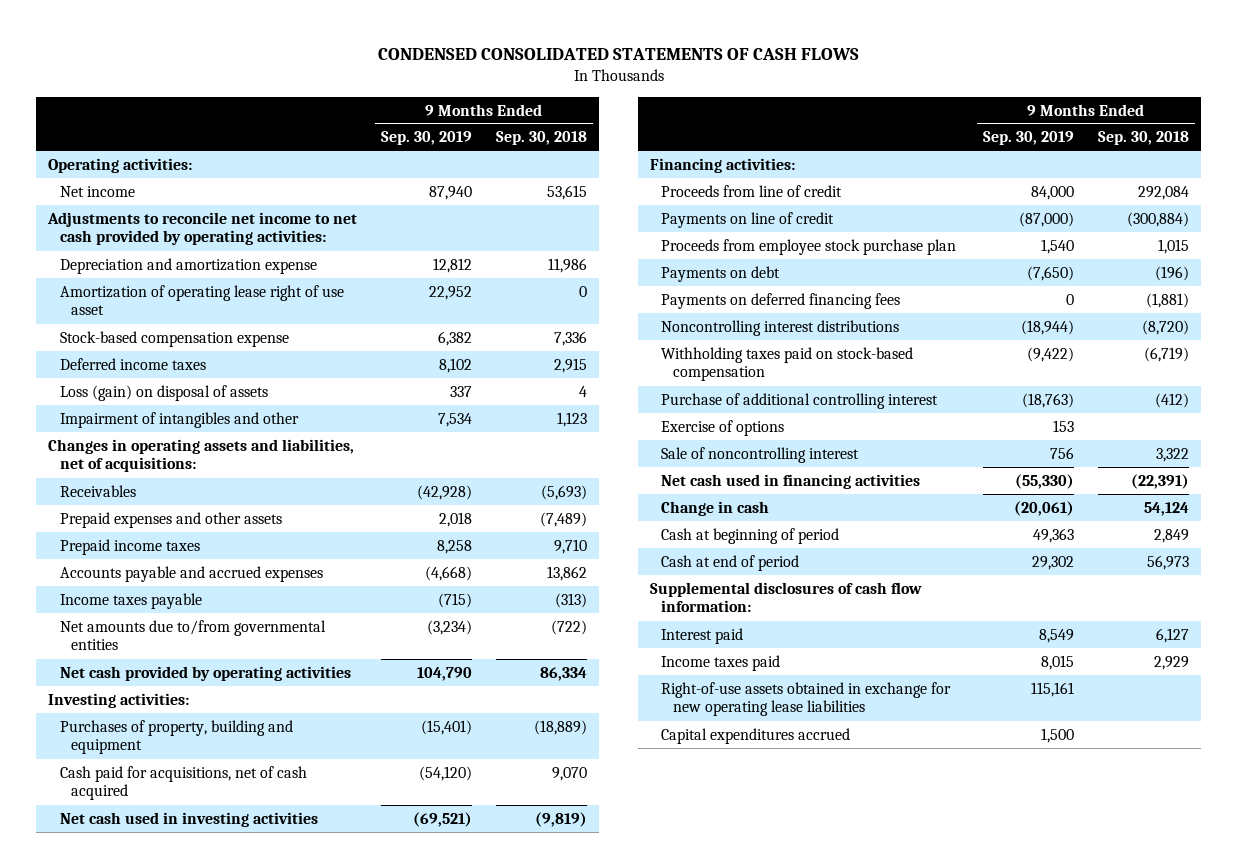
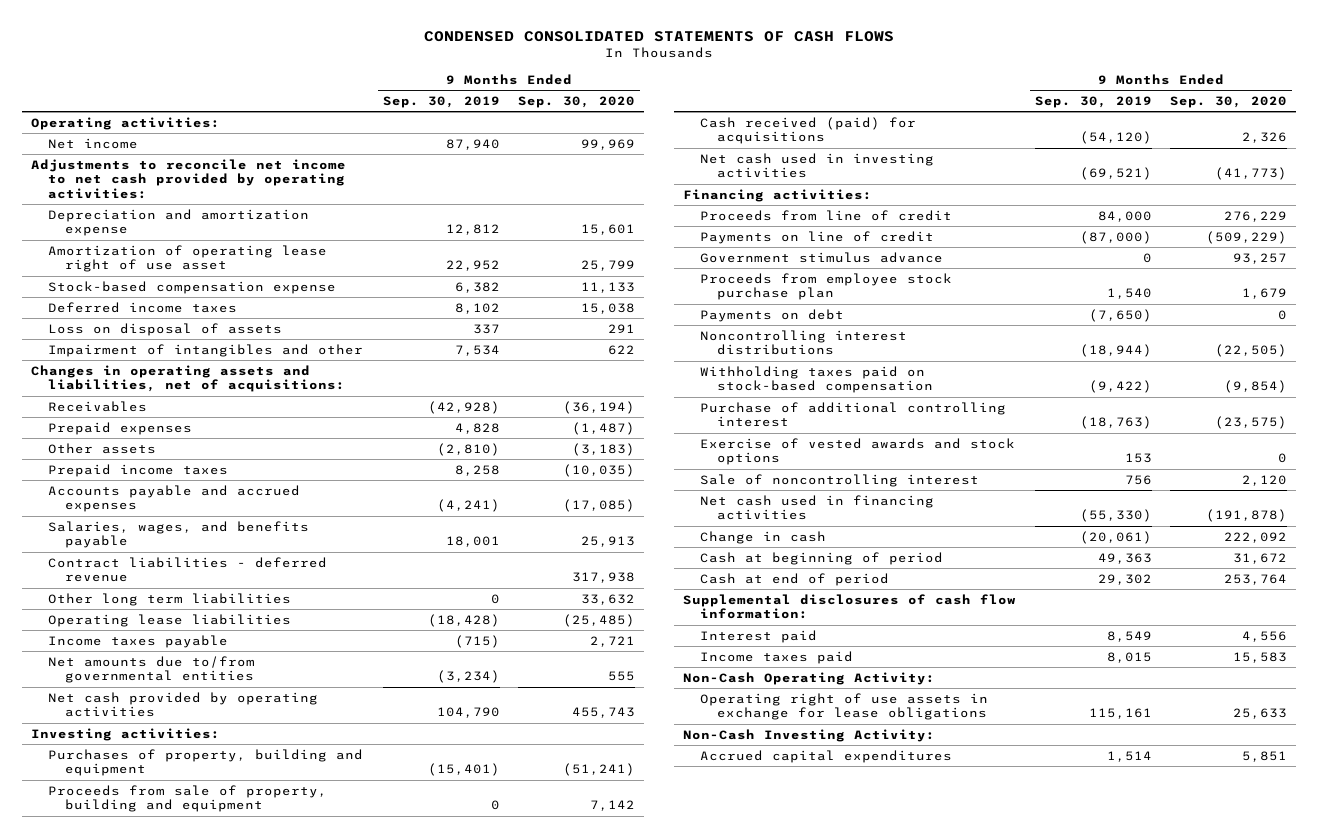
[496,131,588,146] Sep. 30, 2018 -> none
none -> [517,96,635,109] Sep. 30, 2020
[59,384,268,401] Loss (gain) on disposal of assets -> [48,322,283,336] Loss on disposal of assets
[59,511,282,528] Prepaid expenses and other assets -> [48,421,193,435] Prepaid expenses
[439,511,473,527] 2,018 -> [454,422,500,434] 4,828
none -> [48,442,157,454] Other assets
[425,565,473,581] (4,668) -> [436,499,500,513] (4,241)
none -> [48,520,310,549] Salaries, wages, and benefits payable
none -> [48,556,328,583] Contract liabilities - deferred revenue
none -> [48,592,292,606] Other long term liabilities
none -> [48,613,292,627] Operating lease liabilities
none -> [48,784,328,813] Proceeds from sale of property, building and equipment
[59,765,307,801] Cash paid for acquisitions, net of cash acquired -> [700,116,917,145] Cash received (paid) for acquisitions
none -> [700,251,944,263] Government stimulus advance
[661,292,901,309] Payments on deferred financing fees -> none
[661,419,785,436] Exercise of options -> [700,437,1016,466] Exercise of vested awards and stock options
none -> [683,671,936,685] Non-Cash Operating Activity:
[661,681,952,717] Right-of-use assets obtained in exchange for new operating lease liabilities -> [700,692,989,721] Operating right of use assets in exchange for lease obligations
none -> [683,728,936,742] Non-Cash Investing Activity:
[661,727,851,744] Capital expenditures accrued -> [700,749,953,763] Accrued capital expenditures
[1040,727,1074,743] 1,500 -> [1106,750,1152,762] 1,514

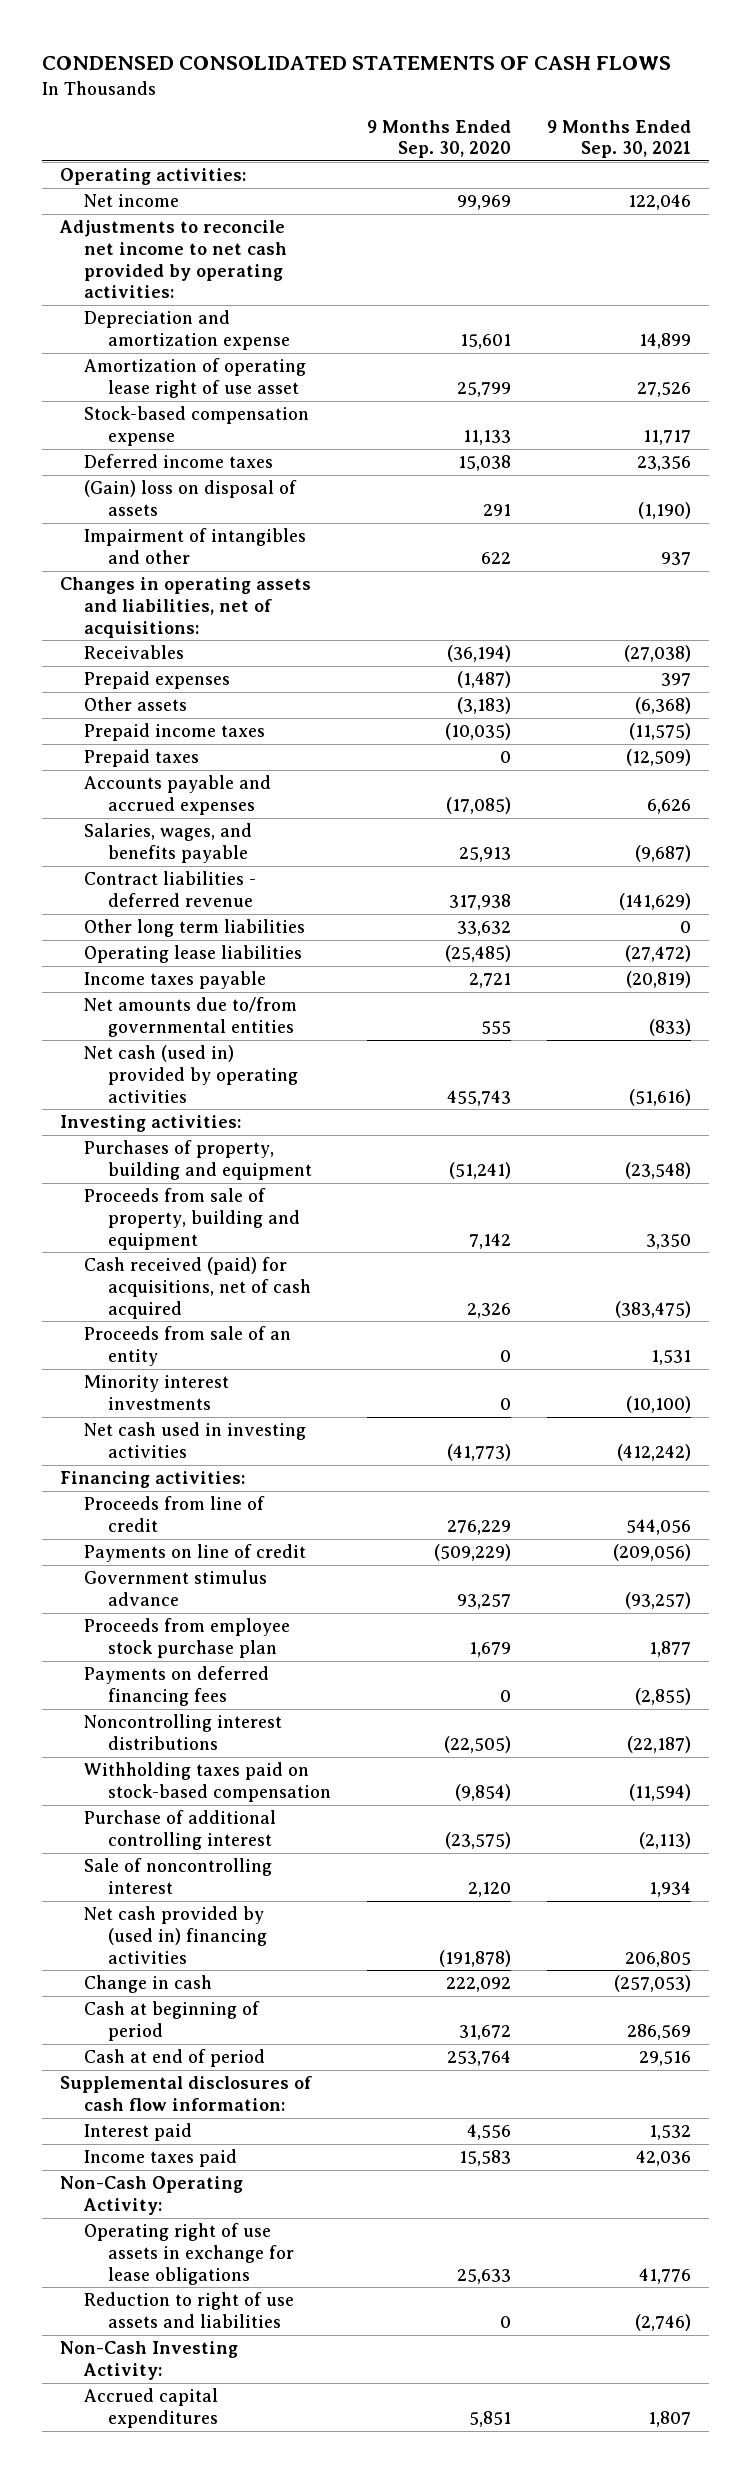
[382,96,500,109] Sep. 30, 2019 -> none
none -> [547,119,692,159] 9 Months Ended Sep. 30, 2021
[48,322,283,336] Loss on disposal of assets -> [84,480,298,516] (Gain) loss on disposal of assets
none -> [84,749,200,768] Prepaid taxes
[48,691,319,718] Net cash provided by operating activities -> [84,1045,298,1103] Net cash (used in) provided by operating activities
[700,116,917,145] Cash received (paid) for acquisitions -> [84,1257,311,1319] Cash received (paid) for acquisitions, net of cash acquired
none -> [84,1326,292,1366] Proceeds from sale of an entity
none -> [84,1375,230,1410] Minority interest investments
[700,308,845,322] Payments on debt -> none
none -> [84,1666,270,1706] Payments on deferred financing fees
[700,437,1016,466] Exercise of vested awards and stock options -> none
[700,494,935,521] Net cash used in financing activities -> [84,1906,267,1964] Net cash provided by (used in) financing activities
none -> [84,2292,295,2328] Reduction to right of use assets and liabilities

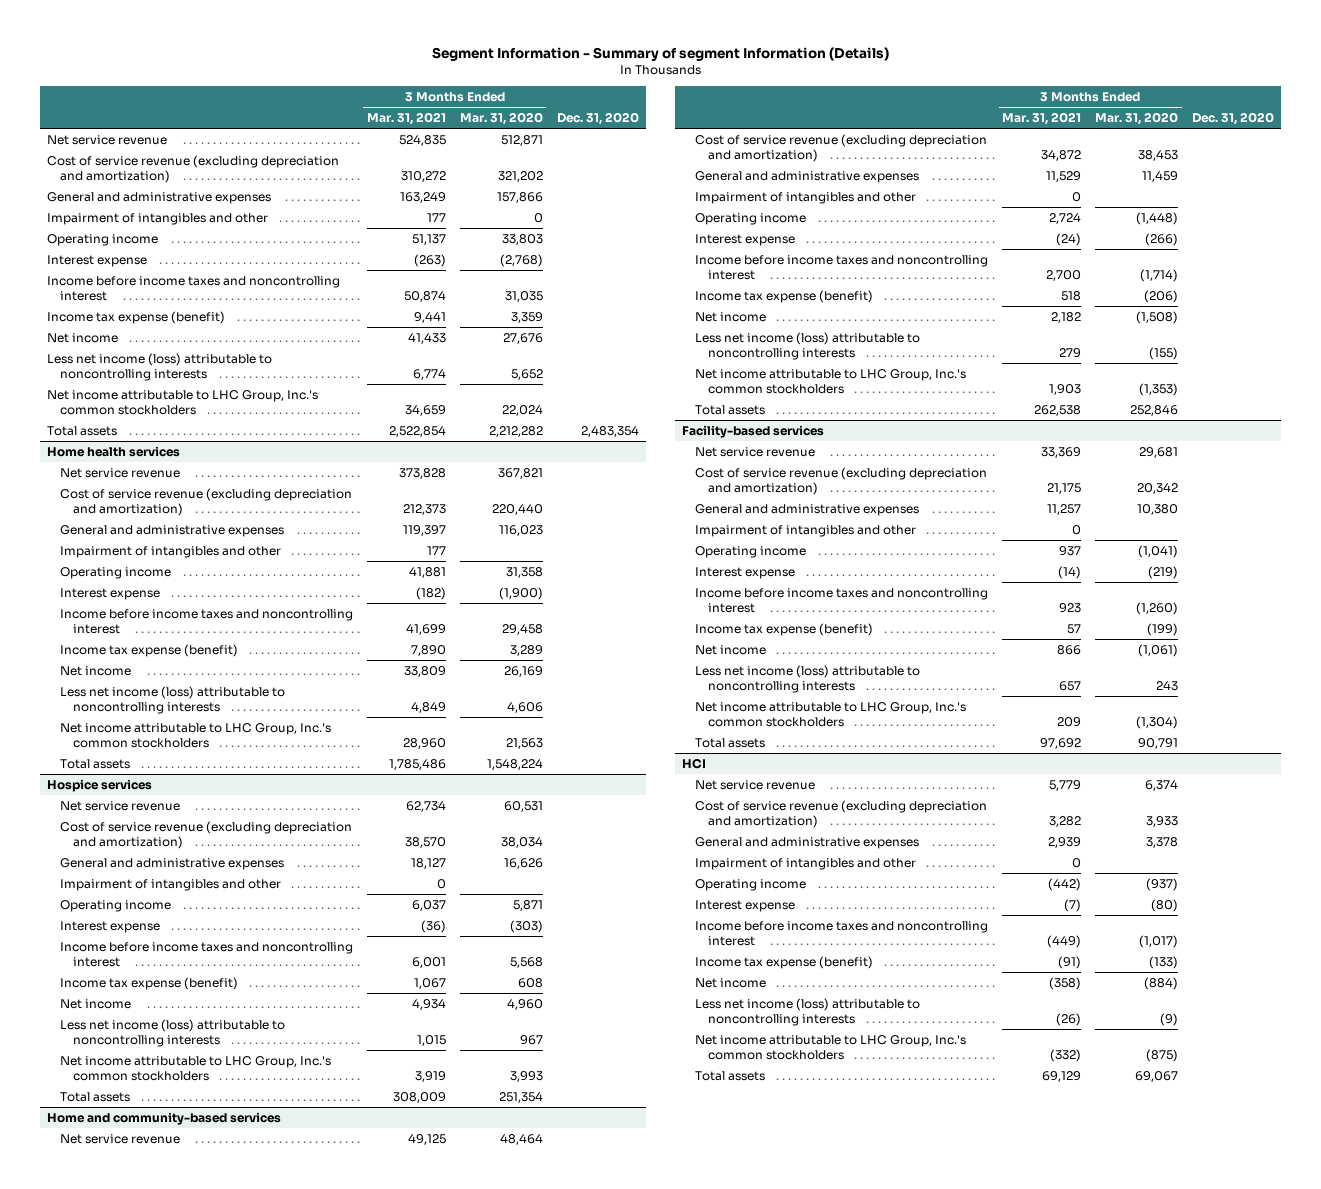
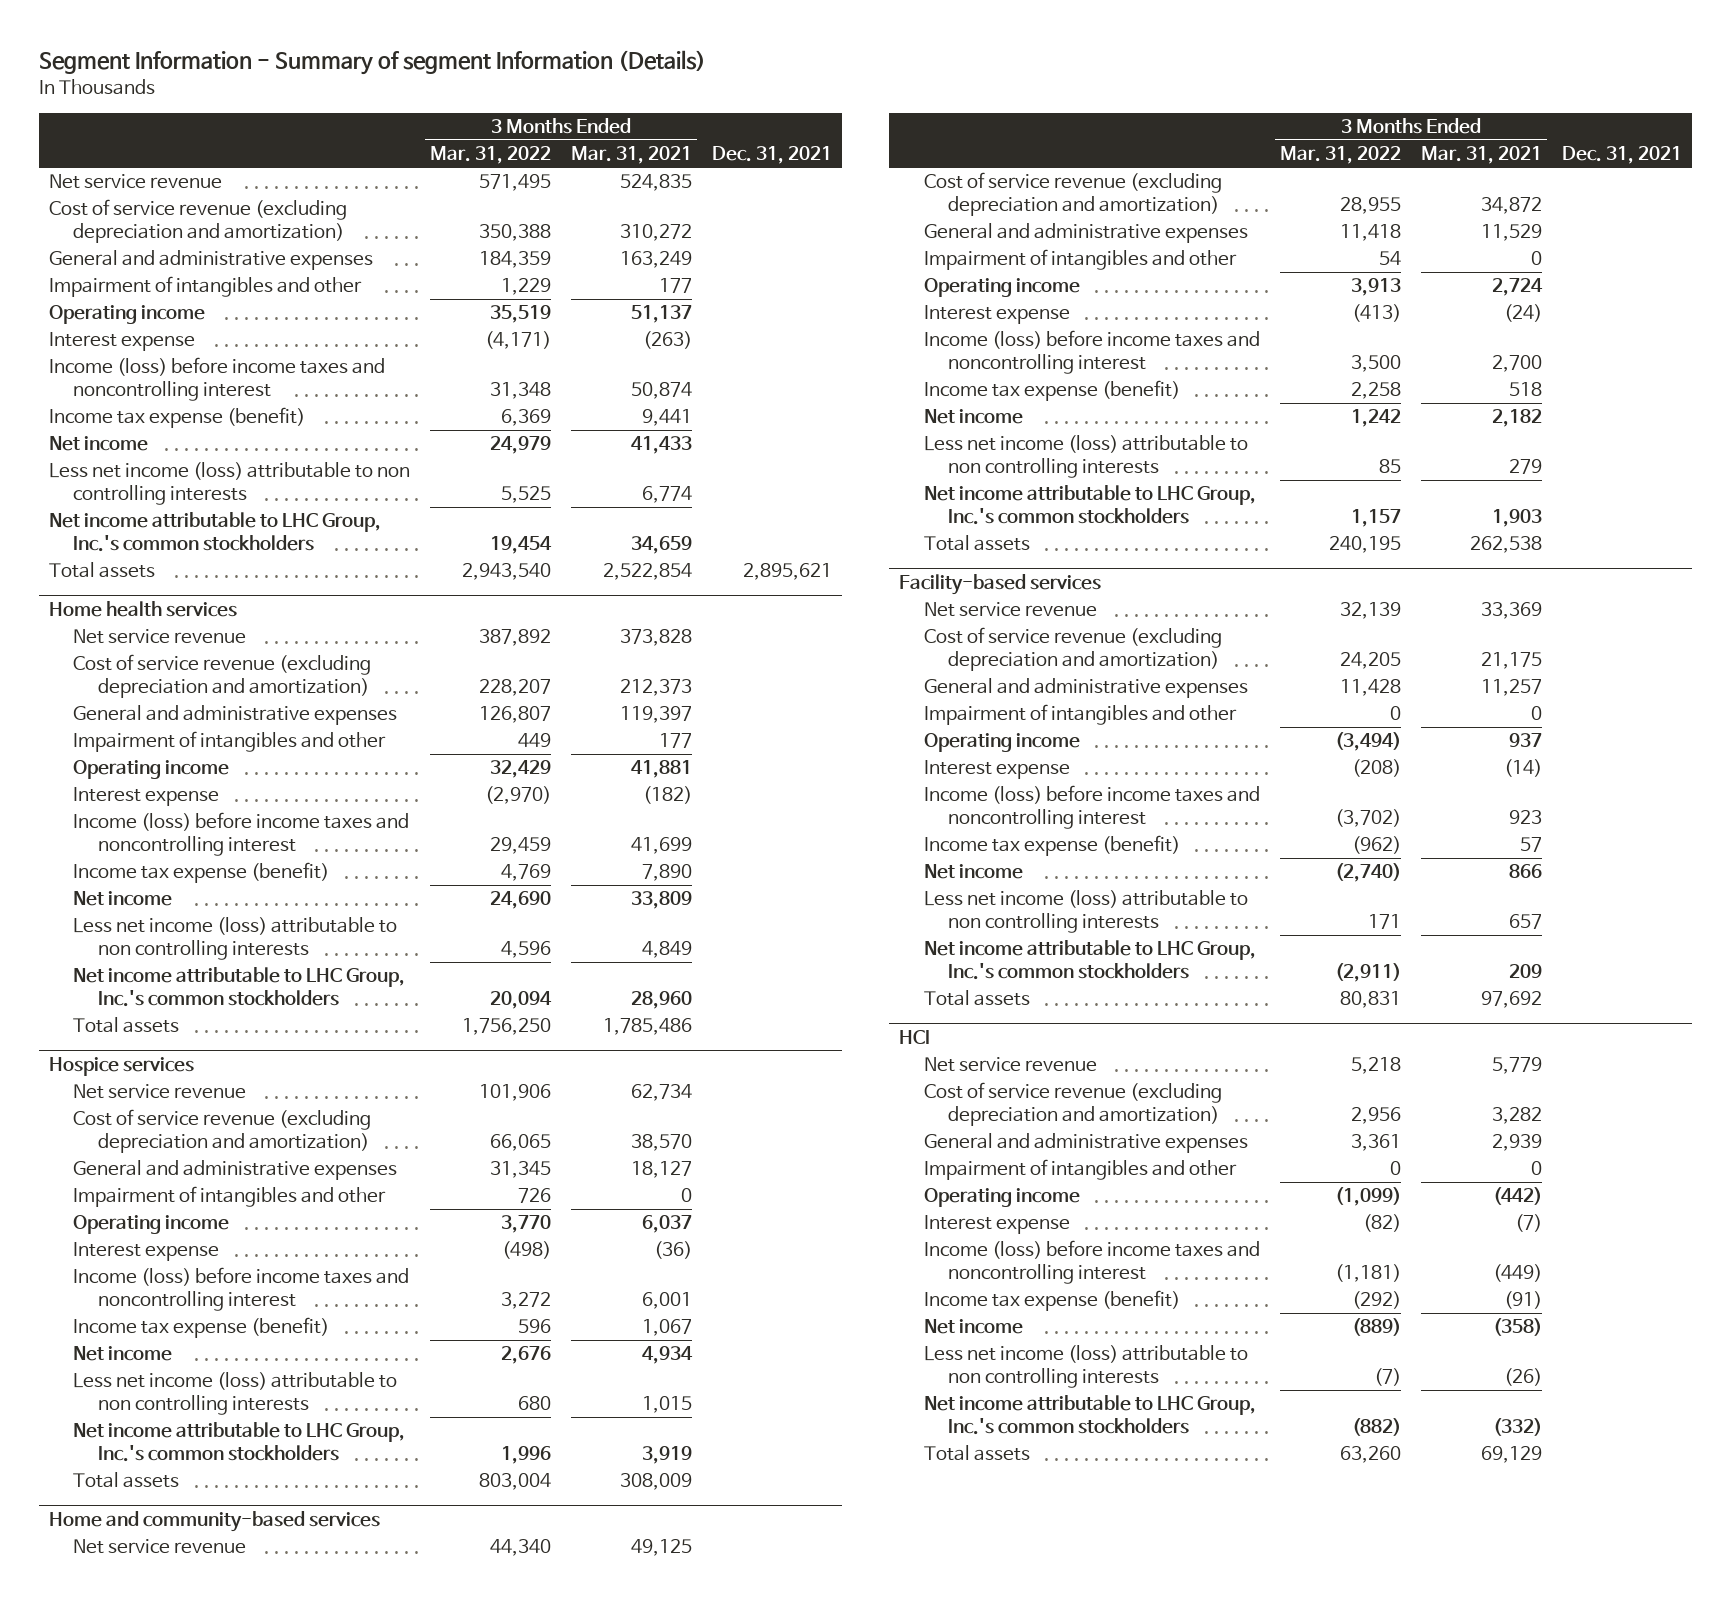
[459,112,543,126] Mar. 31, 2020 -> none
[556,112,639,126] Dec. 31, 2020 -> none
none -> [429,146,551,165] Mar. 31, 2022
none -> [711,146,832,165] Dec. 31, 2021
[46,275,340,301] Income before income taxes and noncontrolling interest -> [48,357,385,402] Income (loss) before income taxes and noncontrolling interest
[46,352,272,381] Less net income (loss) attributable to noncontrolling interests -> [48,462,410,506] Less net income (loss) attributable to non controlling interests
[59,608,353,634] Income before income taxes and noncontrolling interest -> [73,812,410,857] Income (loss) before income taxes and noncontrolling interest
[59,685,285,714] Less net income (loss) attributable to noncontrolling interests -> [73,917,398,961] Less net income (loss) attributable to non controlling interests
[59,941,353,967] Income before income taxes and noncontrolling interest -> [73,1267,410,1312] Income (loss) before income taxes and noncontrolling interest
[59,1018,285,1047] Less net income (loss) attributable to noncontrolling interests -> [73,1372,398,1416] Less net income (loss) attributable to non controlling interests
[695,254,989,280] Income before income taxes and noncontrolling interest -> [923,330,1260,375] Income (loss) before income taxes and noncontrolling interest
[695,331,921,360] Less net income (loss) attributable to noncontrolling interests -> [923,435,1248,479] Less net income (loss) attributable to non controlling interests
[695,587,989,613] Income before income taxes and noncontrolling interest -> [923,785,1260,830] Income (loss) before income taxes and noncontrolling interest
[695,664,921,693] Less net income (loss) attributable to noncontrolling interests -> [923,890,1248,934] Less net income (loss) attributable to non controlling interests
[695,920,989,946] Income before income taxes and noncontrolling interest -> [923,1240,1260,1285] Income (loss) before income taxes and noncontrolling interest
[695,997,921,1026] Less net income (loss) attributable to noncontrolling interests -> [923,1345,1248,1389] Less net income (loss) attributable to non controlling interests

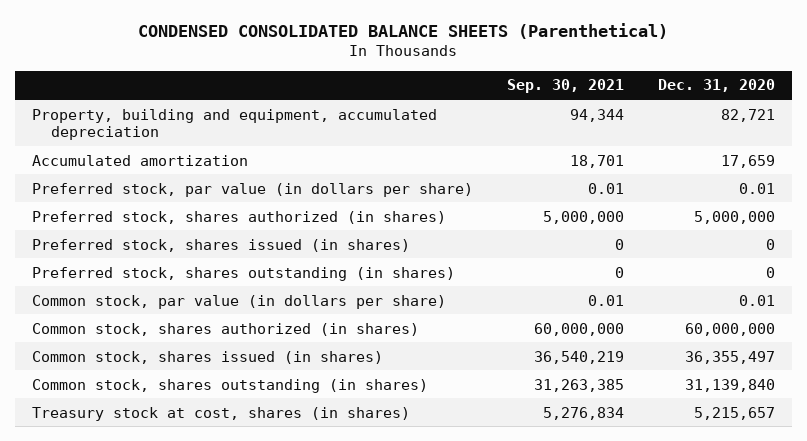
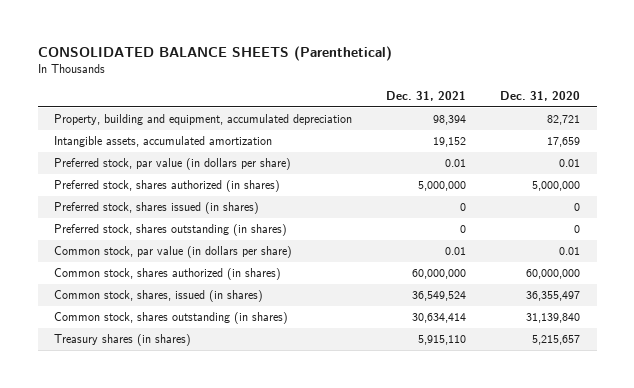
[138,22,669,39] CONDENSED CONSOLIDATED BALANCE SHEETS (Parenthetical) -> [37,45,392,61] CONSOLIDATED BALANCE SHEETS (Parenthetical)
[506,79,624,94] Sep. 30, 2021 -> none
none -> [386,91,467,102] Dec. 31, 2021
[31,154,248,166] Accumulated amortization -> [54,136,273,148] Intangible assets, accumulated amortization
[31,350,383,364] Common stock, shares issued (in shares) -> [54,290,264,303] Common stock, shares, issued (in shares)
[31,406,410,421] Treasury stock at cost, shares (in shares) -> [54,334,192,347] Treasury shares (in shares)

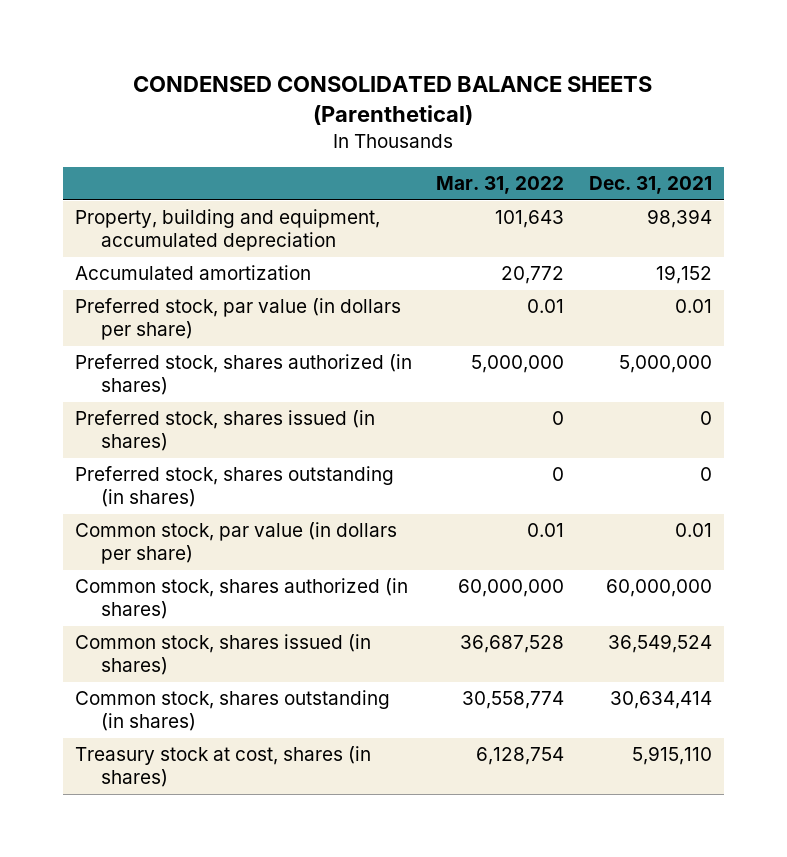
[37,45,392,61] CONSOLIDATED BALANCE SHEETS (Parenthetical) -> [133,76,653,125] CONDENSED CONSOLIDATED BALANCE SHEETS (Parenthetical)
[499,91,580,102] Dec. 31, 2020 -> none
none -> [436,176,565,195] Mar. 31, 2022
[54,136,273,148] Intangible assets, accumulated amortization -> [75,265,312,281] Accumulated amortization
[54,290,264,303] Common stock, shares, issued (in shares) -> [75,634,372,676] Common stock, shares issued (in shares)
[54,334,192,347] Treasury shares (in shares) -> [75,746,372,788] Treasury stock at cost, shares (in shares)

